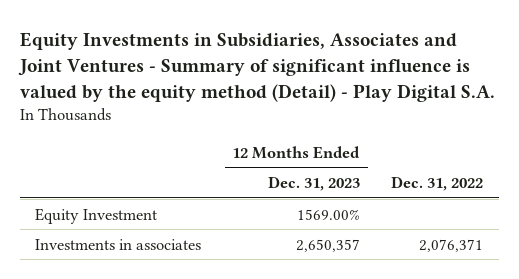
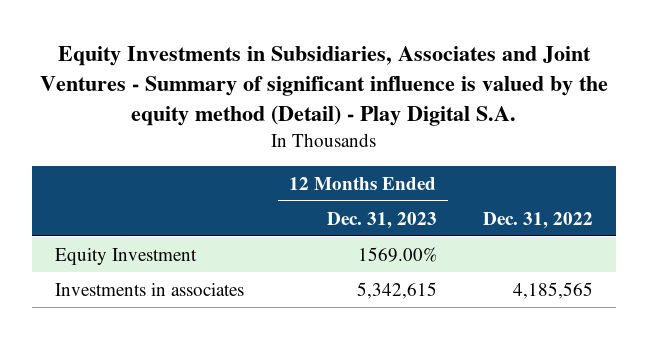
[295,238,360,252] 2,650,357 -> [356,281,437,299] 5,342,615
[419,238,484,252] 2,076,371 -> [513,281,594,299] 4,185,565

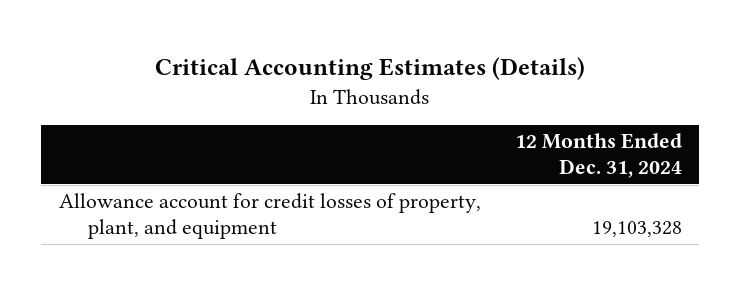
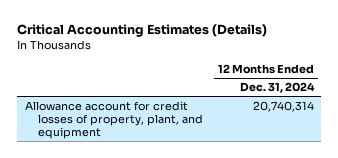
[592,221,683,238] 19,103,328 -> [252,101,314,113] 20,740,314

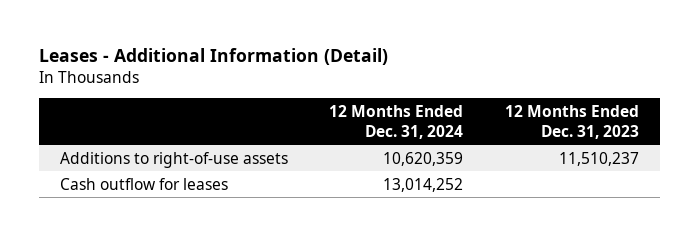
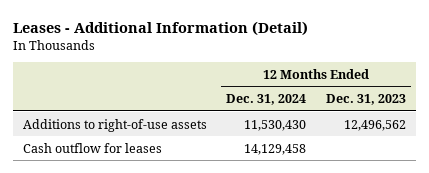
[383,151,464,166] 10,620,359 -> [244,119,307,131] 11,530,430
[559,151,640,166] 11,510,237 -> [343,119,406,131] 12,496,562
[383,177,464,192] 13,014,252 -> [244,143,307,155] 14,129,458

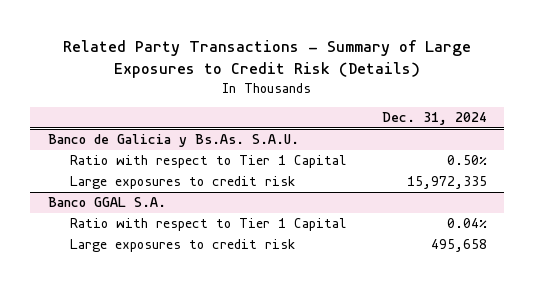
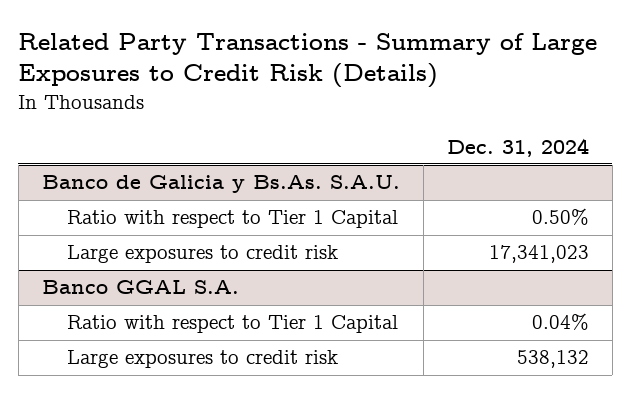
[406,176,487,190] 15,972,335 -> [488,245,589,264] 17,341,023
[430,239,487,253] 495,658 -> [516,350,589,369] 538,132

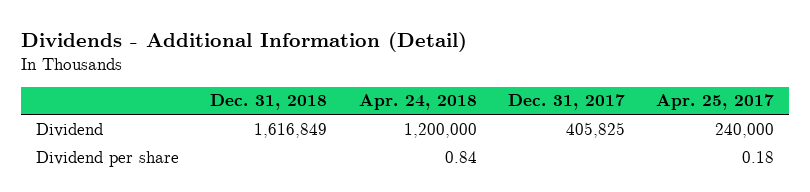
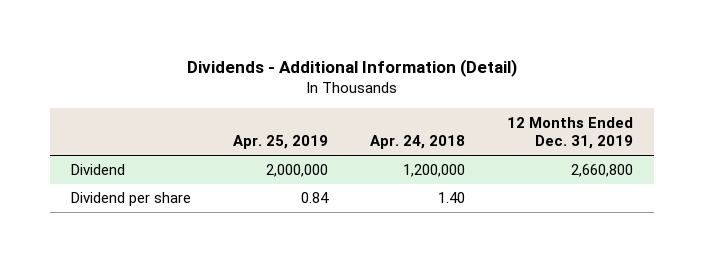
[210,94,328,111] Dec. 31, 2018 -> none
[507,94,625,111] Dec. 31, 2017 -> none
[655,94,774,111] Apr. 25, 2017 -> none
none -> [232,135,328,150] Apr. 25, 2019
none -> [506,116,633,150] 12 Months Ended Dec. 31, 2019
[444,150,477,163] 0.84 -> [437,192,465,204] 1.40

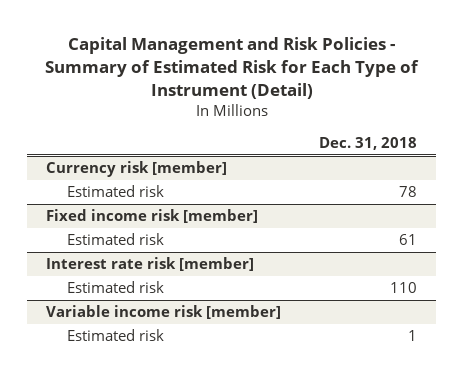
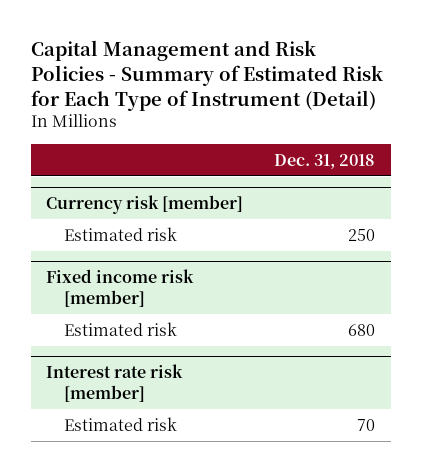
[399,186,418,198] 78 -> [348,228,376,241] 250
[399,234,418,246] 61 -> [348,323,376,336] 680
[46,305,282,320] Variable income risk [member] -> none
[66,329,164,342] Estimated risk -> none
[390,282,418,294] 110 -> [357,418,376,431] 70

